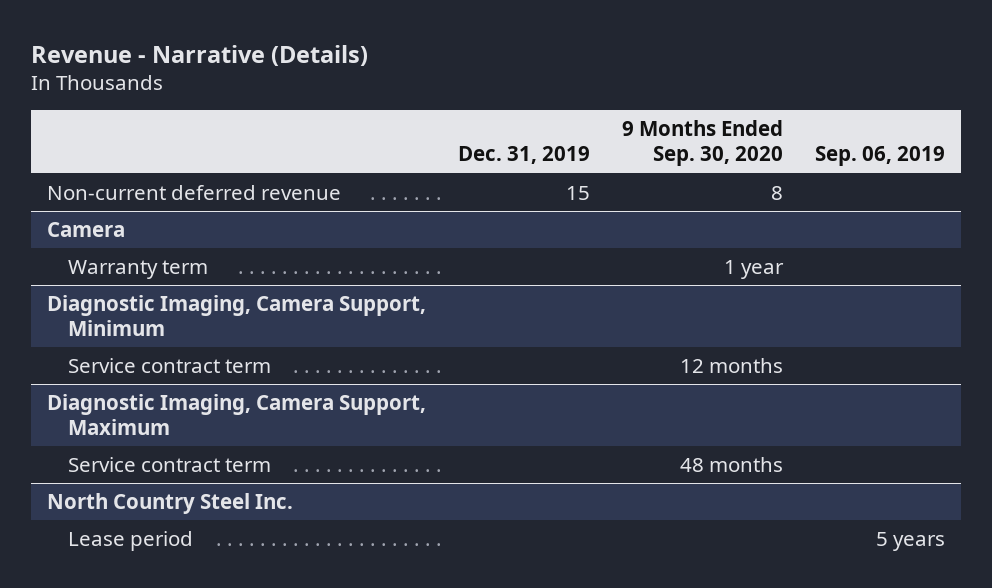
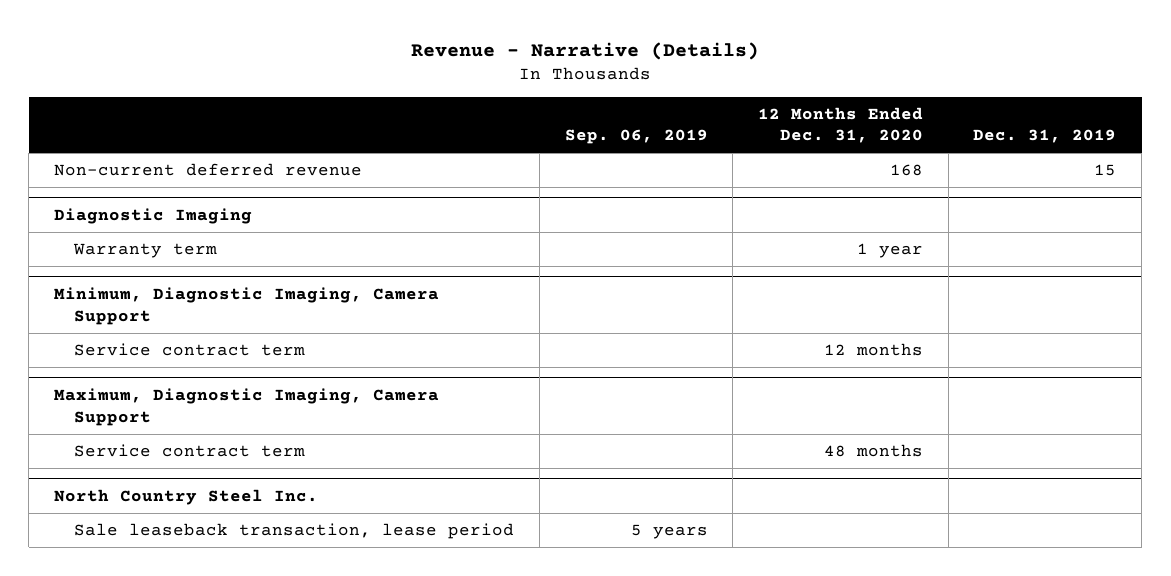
[621,120,783,167] 9 Months Ended Sep. 30, 2020 -> none
none -> [758,106,924,144] 12 Months Ended Dec. 31, 2020
[47,221,126,237] Camera -> none
[68,259,209,279] Warranty term -> none
none -> [54,207,253,224] Diagnostic Imaging
none -> [73,243,218,259] Warranty term
[47,294,427,336] Diagnostic Imaging, Camera Support, Minimum -> [54,286,440,325] Minimum, Diagnostic Imaging, Camera Support
[47,393,427,435] Diagnostic Imaging, Camera Support, Maximum -> [54,387,440,426] Maximum, Diagnostic Imaging, Camera Support
[68,530,194,551] Lease period -> [74,523,515,540] Sale leaseback transaction, lease period

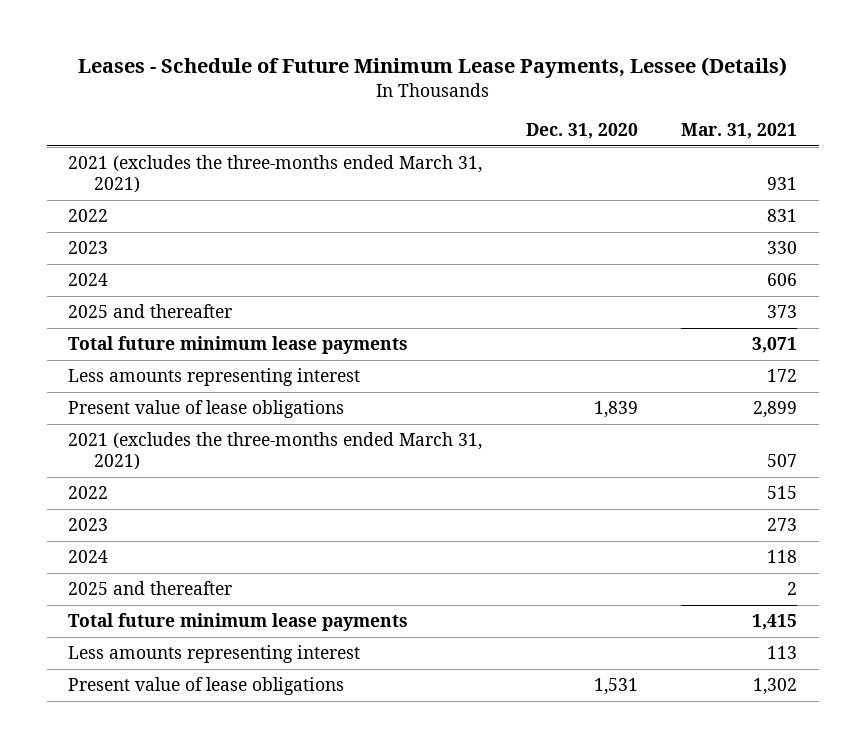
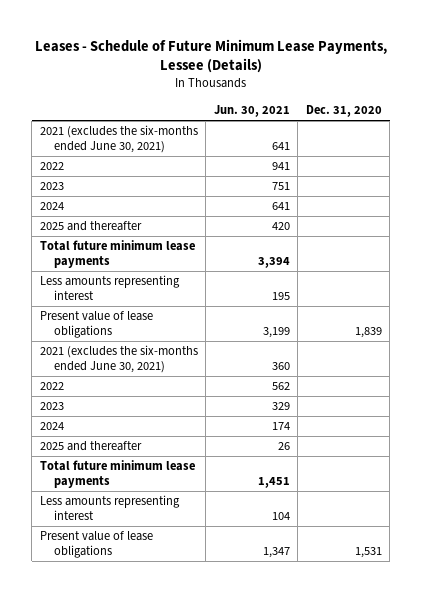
[681,123,798,140] Mar. 31, 2021 -> none
none -> [213,105,290,118] Jun. 30, 2021
[68,155,483,194] 2021 (excludes the three-months ended March 31, 2021) -> [39,125,198,154] 2021 (excludes the six-months ended June 30, 2021)
[68,432,483,471] 2021 (excludes the three-months ended March 31, 2021) -> [39,345,198,374] 2021 (excludes the six-months ended June 30, 2021)

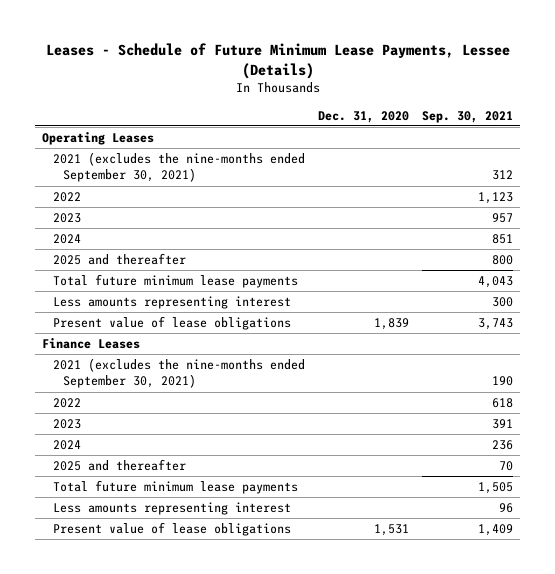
[213,105,290,118] Jun. 30, 2021 -> none
none -> [422,110,514,123] Sep. 30, 2021
none -> [41,132,154,146] Operating Leases
[39,125,198,154] 2021 (excludes the six-months ended June 30, 2021) -> [52,152,305,183] 2021 (excludes the nine-months ended September 30, 2021)
none -> [41,338,140,350] Finance Leases
[39,345,198,374] 2021 (excludes the six-months ended June 30, 2021) -> [52,358,305,389] 2021 (excludes the nine-months ended September 30, 2021)

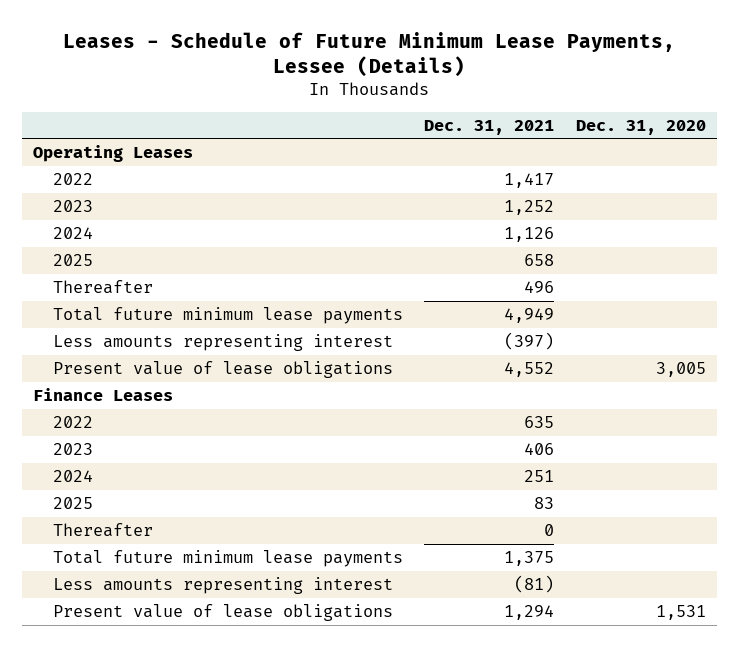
[422,110,514,123] Sep. 30, 2021 -> none
none -> [424,119,555,135] Dec. 31, 2021
[52,152,305,183] 2021 (excludes the nine-months ended September 30, 2021) -> none
[52,253,186,266] 2025 and thereafter -> none
none -> [52,254,93,267] 2025
none -> [52,280,153,295] Thereafter
[373,318,409,331] 1,839 -> [655,362,706,378] 3,005
[52,358,305,389] 2021 (excludes the nine-months ended September 30, 2021) -> none
[52,459,186,472] 2025 and thereafter -> none
none -> [52,497,93,510] 2025
none -> [52,523,153,538] Thereafter

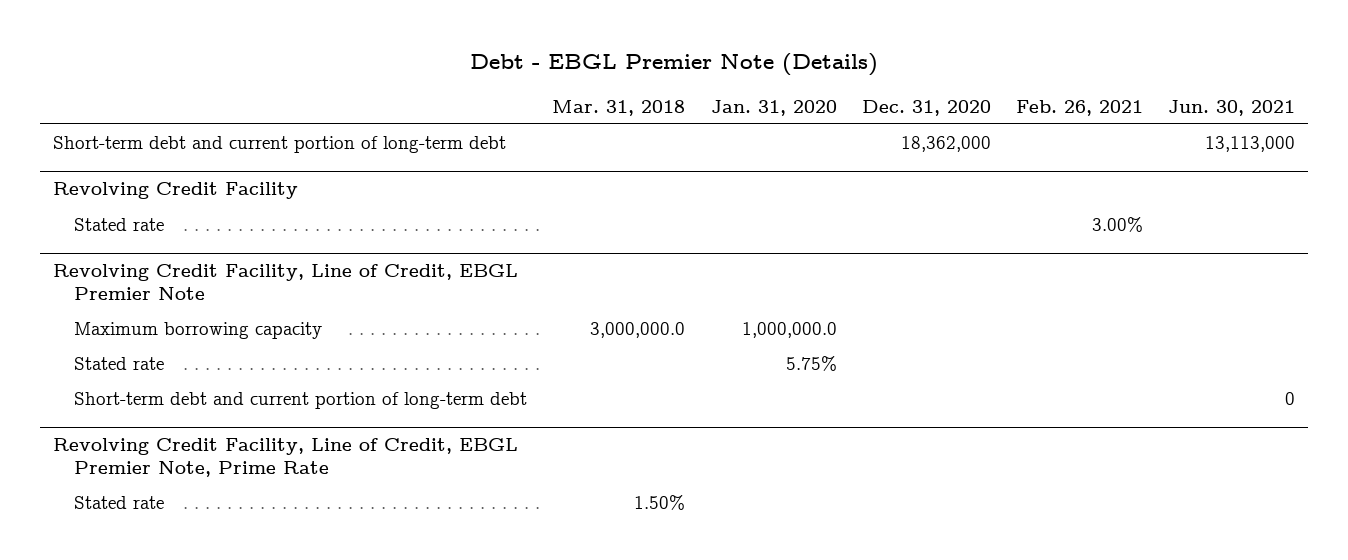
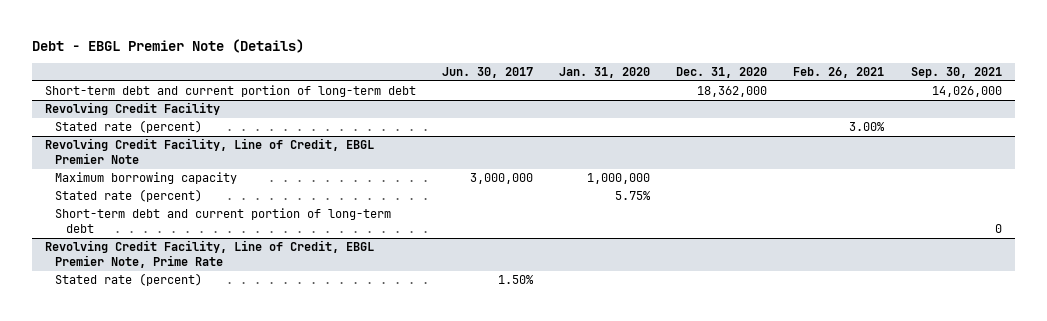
[552,99,686,116] Mar. 31, 2018 -> none
[1168,99,1296,116] Jun. 30, 2021 -> none
none -> [442,67,534,79] Jun. 30, 2017
none -> [910,67,1002,79] Sep. 30, 2021
[74,218,165,232] Stated rate -> [55,120,203,134] Stated rate (percent)
[741,322,837,339] 1,000,000.0 -> [587,173,651,185] 1,000,000
[74,357,165,371] Stated rate -> [55,189,203,203] Stated rate (percent)
[74,496,165,510] Stated rate -> [55,273,203,287] Stated rate (percent)

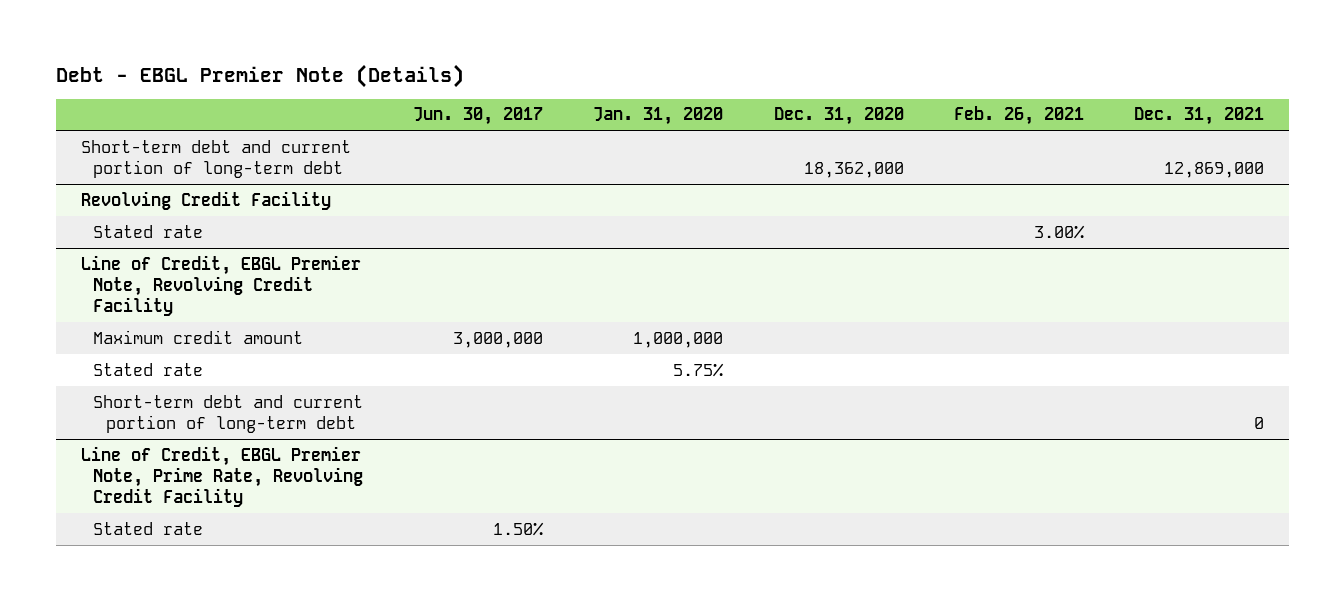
[910,67,1002,79] Sep. 30, 2021 -> none
none -> [1133,107,1264,126] Dec. 31, 2021
[55,120,203,134] Stated rate (percent) -> [93,224,204,238] Stated rate
[45,138,375,165] Revolving Credit Facility, Line of Credit, EBGL Premier Note -> [80,254,361,316] Line of Credit, EBGL Premier Note, Revolving Credit Facility
[55,172,238,185] Maximum borrowing capacity -> [93,329,304,344] Maximum credit amount
[55,189,203,203] Stated rate (percent) -> [93,362,204,376] Stated rate
[45,240,375,269] Revolving Credit Facility, Line of Credit, EBGL Premier Note, Prime Rate -> [80,445,364,507] Line of Credit, EBGL Premier Note, Prime Rate, Revolving Credit Facility
[55,273,203,287] Stated rate (percent) -> [93,521,204,535] Stated rate

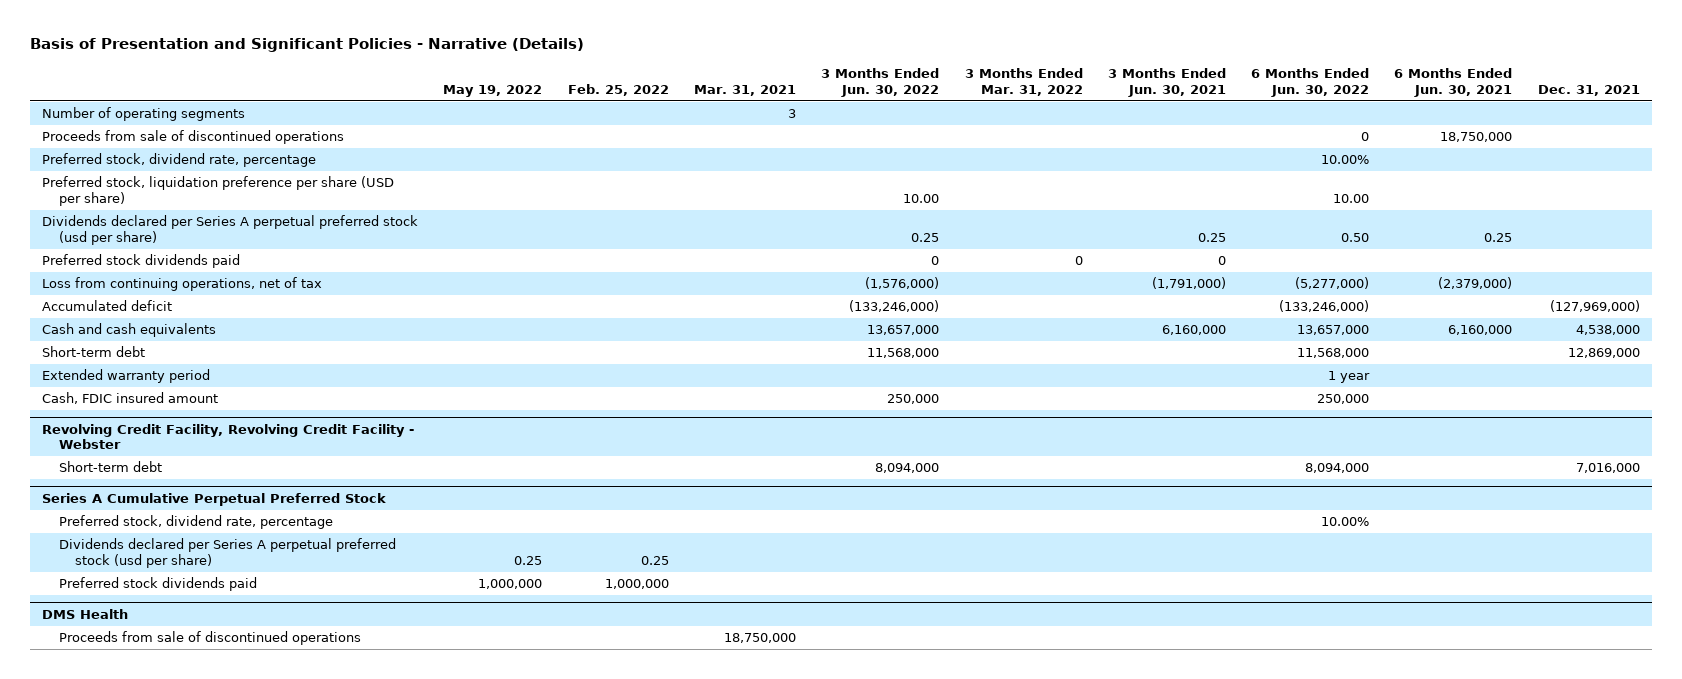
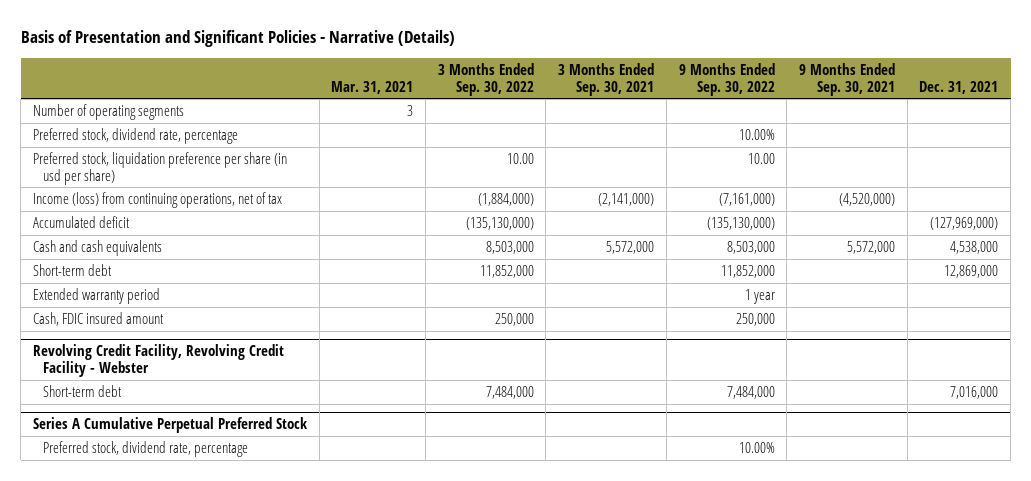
[443,84,543,97] May 19, 2022 -> none
[567,83,669,96] Feb. 25, 2022 -> none
[821,68,940,97] 3 Months Ended Jun. 30, 2022 -> none
[964,68,1083,96] 3 Months Ended Mar. 31, 2022 -> none
[1107,68,1226,97] 3 Months Ended Jun. 30, 2021 -> none
[1251,68,1370,97] 6 Months Ended Jun. 30, 2022 -> none
[1394,68,1513,97] 6 Months Ended Jun. 30, 2021 -> none
none -> [437,62,534,96] 3 Months Ended Sep. 30, 2022
none -> [558,62,655,96] 3 Months Ended Sep. 30, 2021
none -> [678,62,775,96] 9 Months Ended Sep. 30, 2022
none -> [799,62,896,96] 9 Months Ended Sep. 30, 2021
[42,130,345,145] Proceeds from sale of discontinued operations -> none
[42,215,419,245] Dividends declared per Series A perpetual preferred stock (usd per share) -> none
[42,254,241,269] Preferred stock dividends paid -> none
[42,176,395,206] Preferred stock, liquidation preference per share (USD per share) -> [32,151,287,185] Preferred stock, liquidation preference per share (in usd per share)
[42,277,323,292] Loss from continuing operations, net of tax -> [32,191,282,208] Income (loss) from continuing operations, net of tax
[58,538,396,568] Dividends declared per Series A perpetual preferred stock (usd per share) -> none
[58,577,257,592] Preferred stock dividends paid -> none
[42,608,129,619] DMS Health -> none
[58,631,361,646] Proceeds from sale of discontinued operations -> none

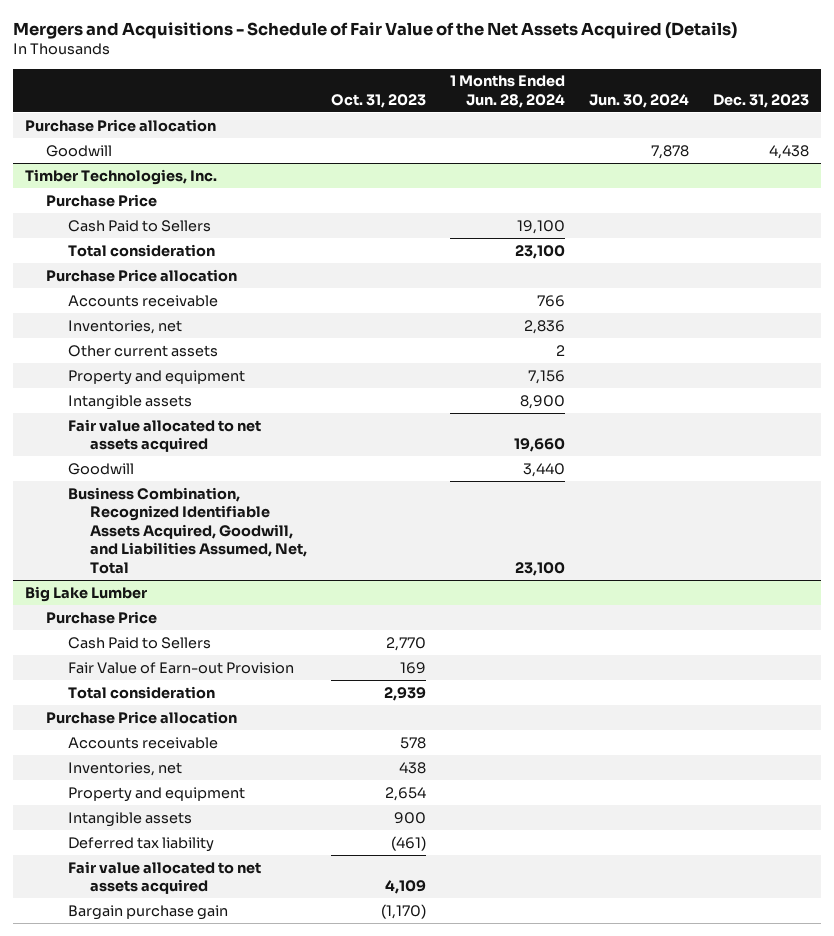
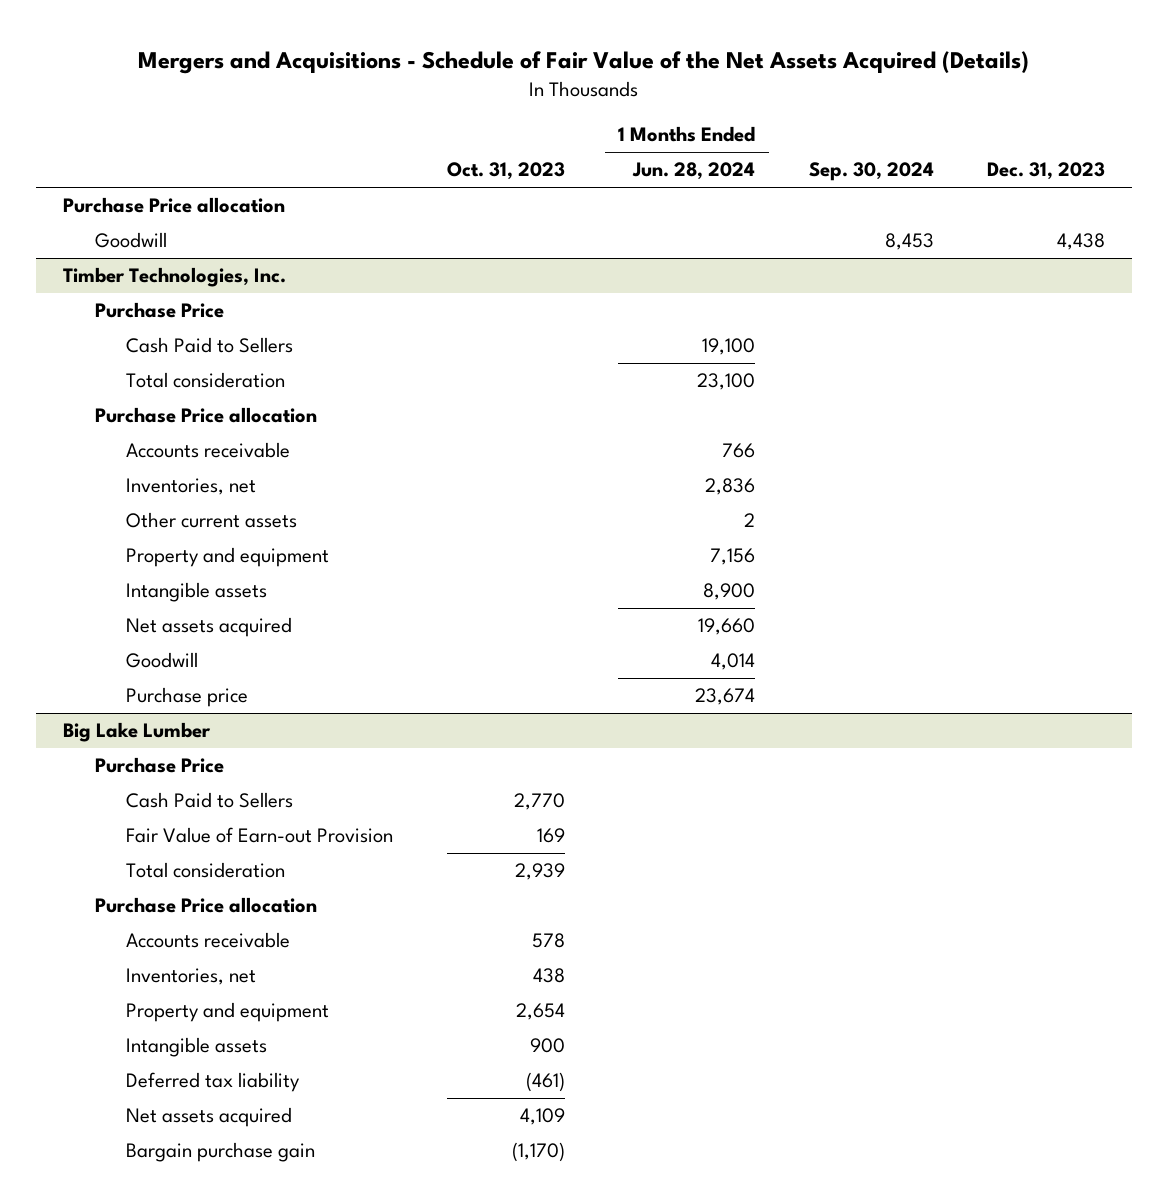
[588,93,689,108] Jun. 30, 2024 -> none
none -> [808,162,934,182] Sep. 30, 2024
[68,486,307,574] Business Combination, Recognized Identifiable Assets Acquired, Goodwill, and Liabilities Assumed, Net, Total -> none
[68,418,262,453] Fair value allocated to net assets acquired -> [125,617,292,638] Net assets acquired
[522,462,565,477] 3,440 -> [711,653,756,671] 4,014
none -> [125,687,248,708] Purchase price
[68,860,262,895] Fair value allocated to net assets acquired -> [125,1107,292,1128] Net assets acquired

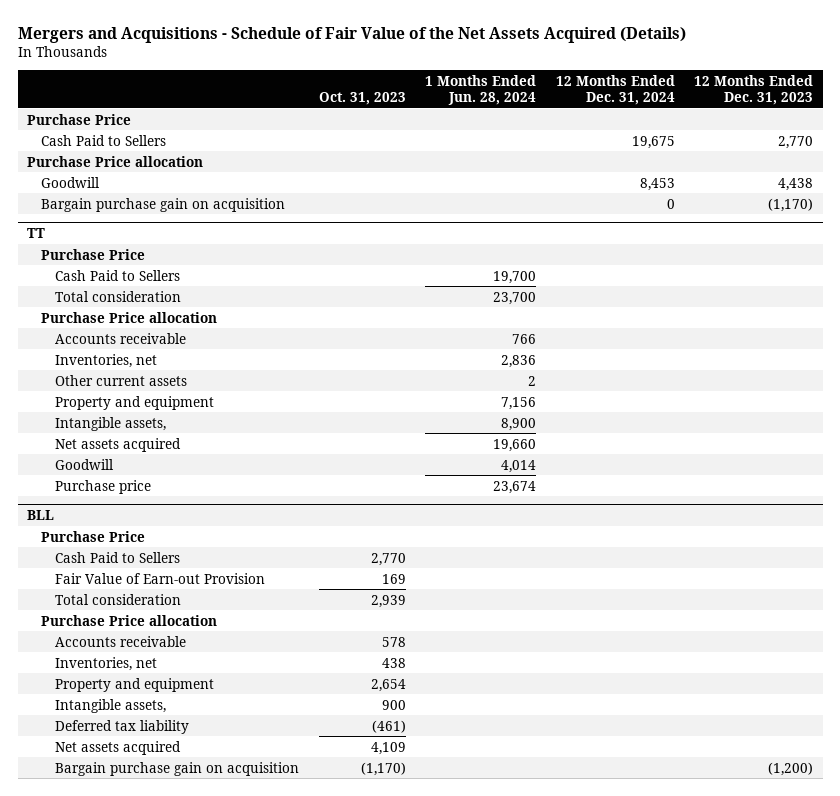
[808,162,934,182] Sep. 30, 2024 -> none
[987,162,1106,181] Dec. 31, 2023 -> none
none -> [555,74,675,105] 12 Months Ended Dec. 31, 2024
none -> [693,74,813,105] 12 Months Ended Dec. 31, 2023
none -> [27,113,132,125] Purchase Price
none -> [41,134,167,146] Cash Paid to Sellers
none -> [41,197,286,212] Bargain purchase gain on acquisition
[63,267,287,288] Timber Technologies, Inc. -> [27,227,46,238] TT
[702,338,756,356] 19,100 -> [493,270,537,284] 19,700
[697,373,756,391] 23,100 -> [493,291,537,305] 23,700
[125,582,267,603] Intangible assets -> [55,416,167,431] Intangible assets,
[63,722,212,743] Big Lake Lumber -> [27,509,55,520] BLL
[125,1037,267,1058] Intangible assets -> [55,698,167,713] Intangible assets,
[125,1142,315,1163] Bargain purchase gain -> [55,761,300,776] Bargain purchase gain on acquisition

